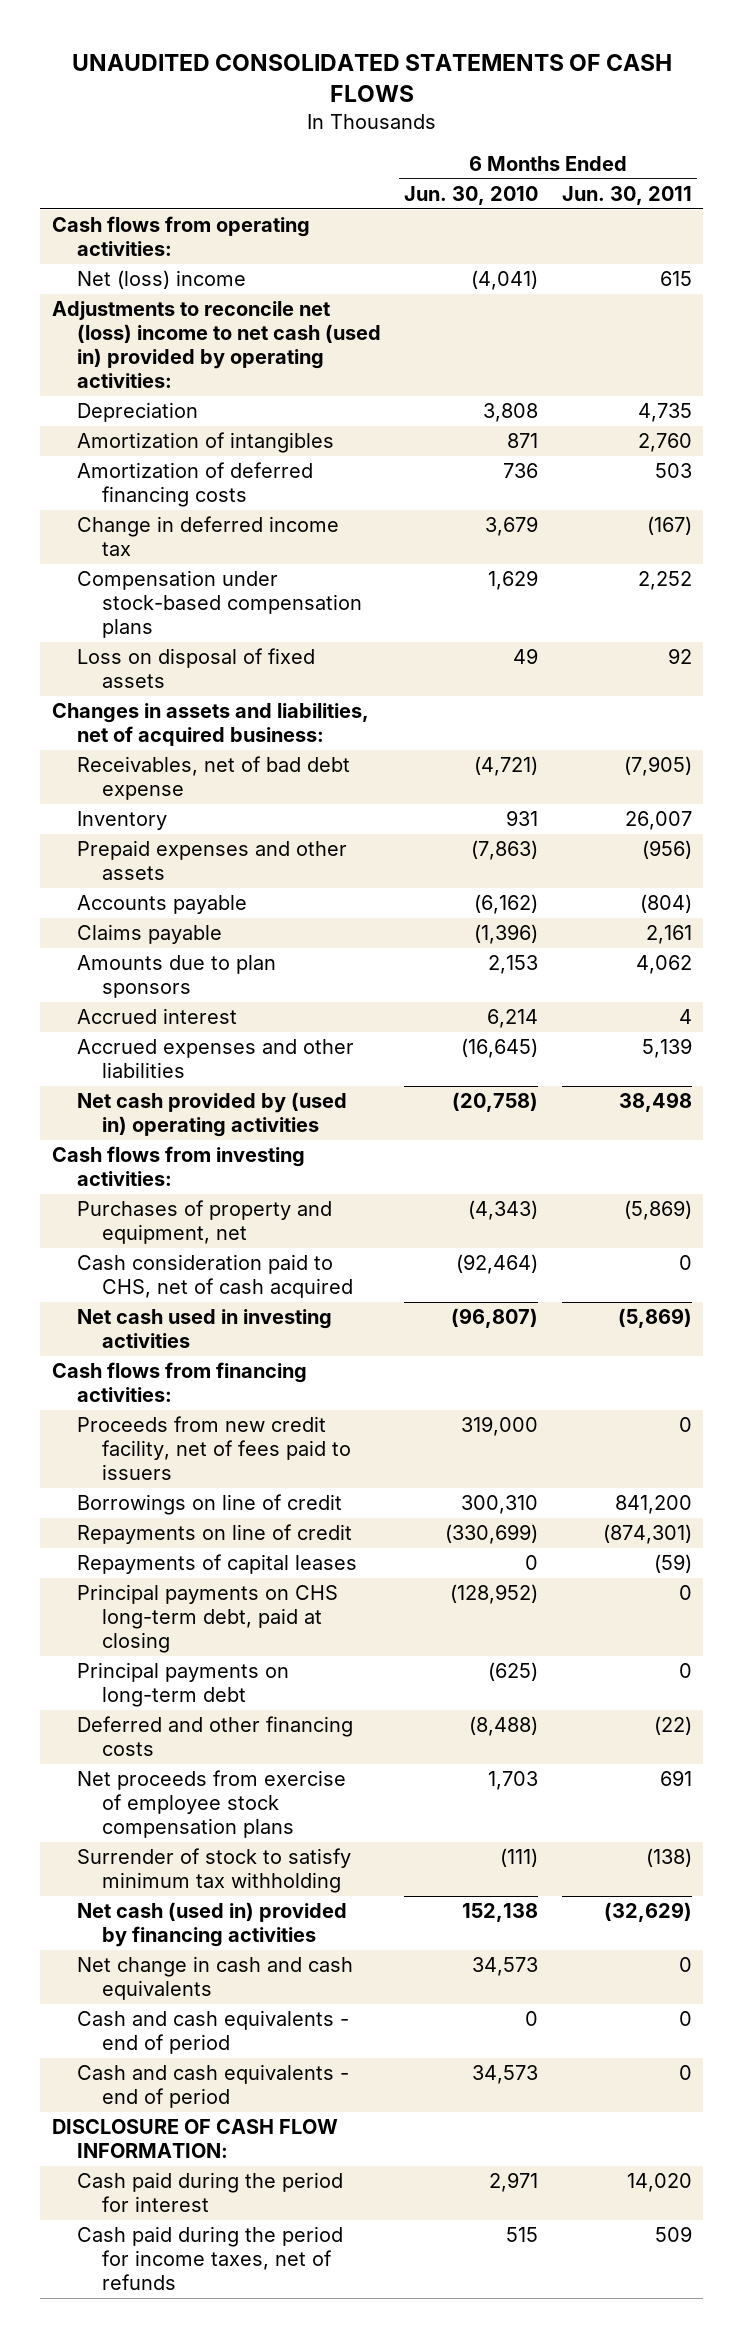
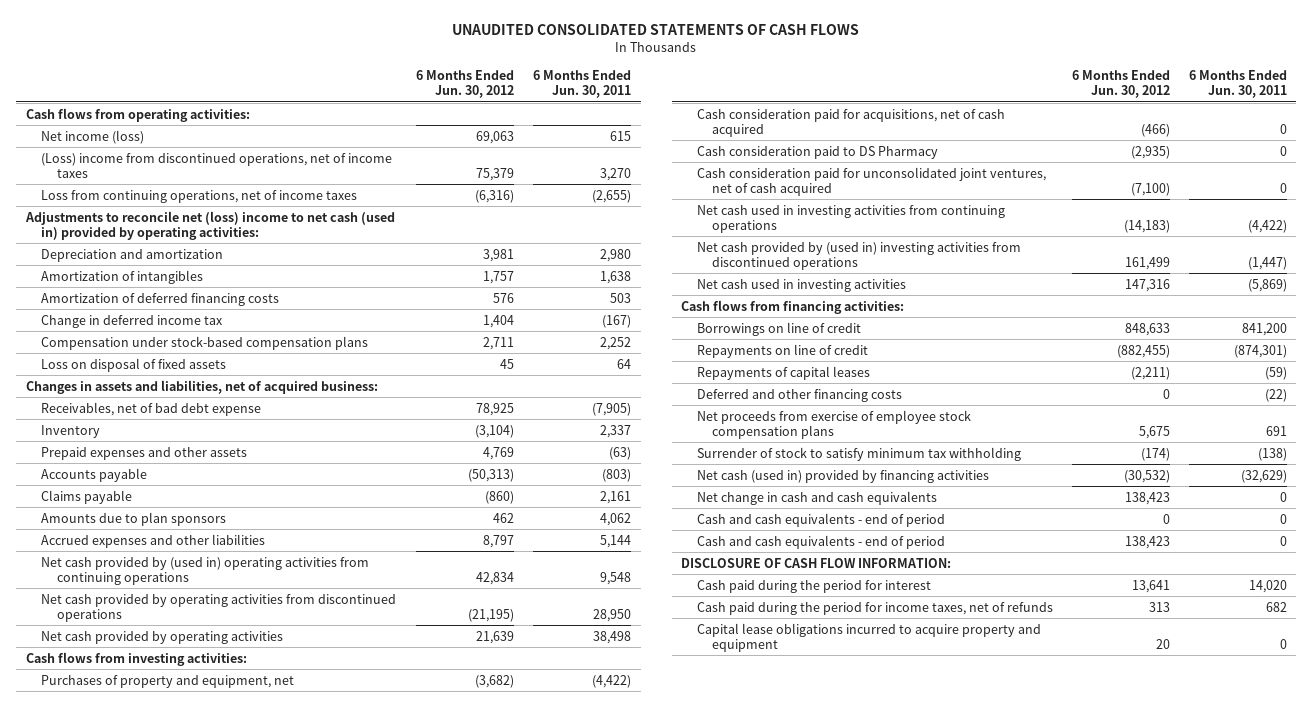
[404,186,539,206] Jun. 30, 2010 -> none
none -> [416,69,515,98] 6 Months Ended Jun. 30, 2012
[77,270,247,290] Net (loss) income -> [41,129,145,144] Net income (loss)
none -> [41,152,393,178] (Loss) income from discontinued operations, net of income taxes
none -> [41,189,358,203] Loss from continuing operations, net of income taxes
[77,402,199,423] Depreciation -> [41,248,224,262] Depreciation and amortization
[637,403,692,423] 4,735 -> [600,248,632,262] 2,980
[637,433,692,453] 2,760 -> [600,270,632,284] 1,638
[667,648,692,665] 92 -> [617,358,632,369] 64
[624,811,692,831] 26,007 -> [600,424,632,438] 2,337
[641,840,692,860] (956) -> [609,446,632,460] (63)
[639,894,692,914] (804) -> [602,468,632,482] (803)
[77,1008,238,1025] Accrued interest -> none
[641,1038,692,1059] 5,139 -> [600,534,632,548] 5,144
none -> [41,556,370,585] Net cash provided by (used in) operating activities from continuing operations
none -> [41,593,397,622] Net cash provided by operating activities from discontinued operations
[77,1092,348,1138] Net cash provided by (used in) operating activities -> [41,630,284,644] Net cash provided by operating activities
[623,1200,692,1221] (5,869) -> [592,674,632,688] (4,422)
[77,1254,354,1299] Cash consideration paid to CHS, net of cash acquired -> [696,108,1005,137] Cash consideration paid for acquisitions, net of cash acquired
none -> [696,145,938,159] Cash consideration paid to DS Pharmacy
none -> [696,166,1046,196] Cash consideration paid for unconsolidated joint ventures, net of cash acquired
none -> [696,204,1005,233] Net cash used in investing activities from continuing operations
none -> [696,241,1021,270] Net cash provided by (used in) investing activities from discontinued operations
[77,1416,352,1481] Proceeds from new credit facility, net of fees paid to issuers -> none
[77,1584,339,1654] Principal payments on CHS long-term debt, paid at closing -> none
[77,1662,290,1708] Principal payments on long-term debt -> none
[654,2226,692,2243] 509 -> [1265,601,1287,612] 682
none -> [696,622,1041,652] Capital lease obligations incurred to acquire property and equipment

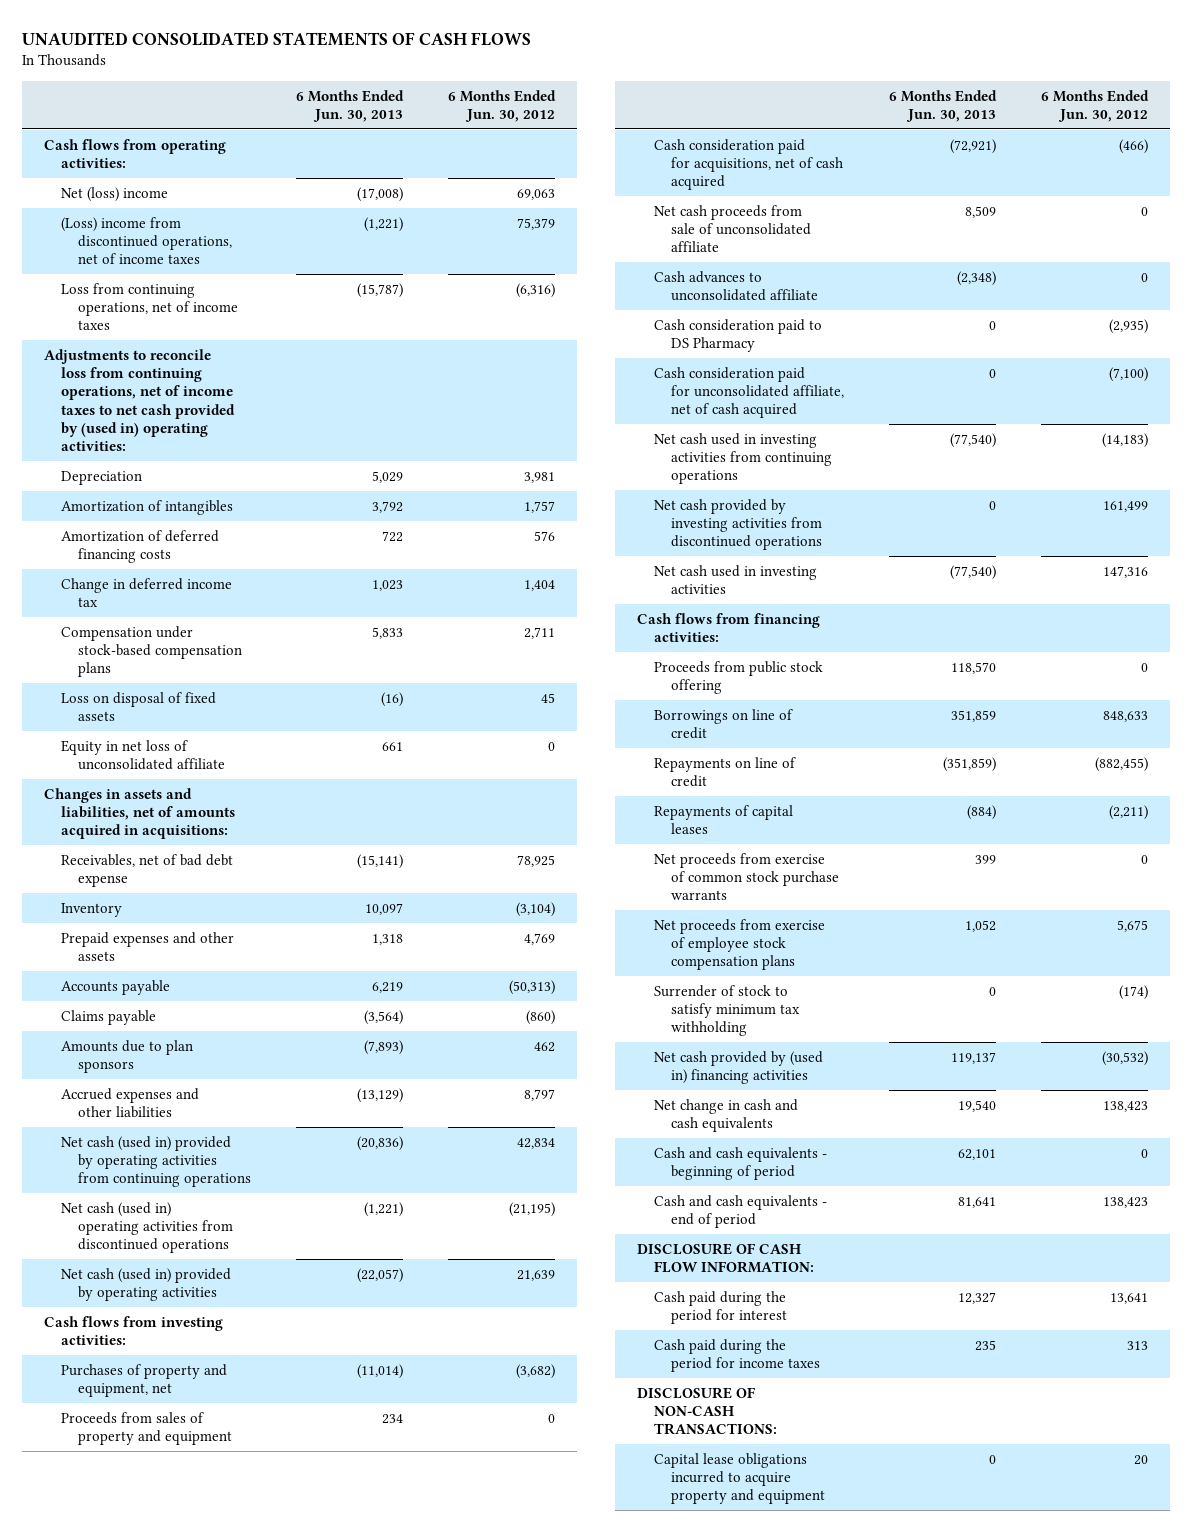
[533,69,632,98] 6 Months Ended Jun. 30, 2011 -> none
none -> [295,89,404,122] 6 Months Ended Jun. 30, 2013
[41,129,145,144] Net income (loss) -> [60,186,168,202] Net (loss) income
[24,210,395,240] Adjustments to reconcile net (loss) income to net cash (used in) provided by operating activities: -> [44,348,235,451] Adjustments to reconcile loss from continuing operations, net of income taxes to net cash provided by (used in) operating activities:
[41,248,224,262] Depreciation and amortization -> [60,470,142,485] Depreciation
none -> [60,739,225,771] Equity in net loss of unconsolidated affiliate
[25,379,378,394] Changes in assets and liabilities, net of acquired business: -> [44,787,235,840] Changes in assets and liabilities, net of amounts acquired in acquisitions:
[41,556,370,585] Net cash provided by (used in) operating activities from continuing operations -> [60,1135,251,1188] Net cash (used in) provided by operating activities from continuing operations
[41,593,397,622] Net cash provided by operating activities from discontinued operations -> [60,1201,233,1254] Net cash (used in) operating activities from discontinued operations
[41,630,284,644] Net cash provided by operating activities -> [60,1267,231,1302] Net cash (used in) provided by operating activities
none -> [60,1411,232,1446] Proceeds from sales of property and equipment
none -> [654,204,811,253] Net cash proceeds from sale of unconsolidated affiliate
none -> [654,270,818,302] Cash advances to unconsolidated affiliate
[696,166,1046,196] Cash consideration paid for unconsolidated joint ventures, net of cash acquired -> [654,366,844,419] Cash consideration paid for unconsolidated affiliate, net of cash acquired
[696,241,1021,270] Net cash provided by (used in) investing activities from discontinued operations -> [654,498,822,551] Net cash provided by investing activities from discontinued operations
none -> [654,660,824,695] Proceeds from public stock offering
[696,388,902,402] Deferred and other financing costs -> none
none -> [654,852,839,901] Net proceeds from exercise of common stock purchase warrants
[696,469,989,483] Net cash (used in) provided by financing activities -> [654,1050,824,1085] Net cash provided by (used in) financing activities
[696,512,945,527] Cash and cash equivalents - end of period -> [654,1146,828,1181] Cash and cash equivalents - beginning of period
[696,601,1053,615] Cash paid during the period for income taxes, net of refunds -> [654,1338,820,1373] Cash paid during the period for income taxes
none -> [637,1386,778,1436] DISCLOSURE OF NON-CASH TRANSACTIONS:

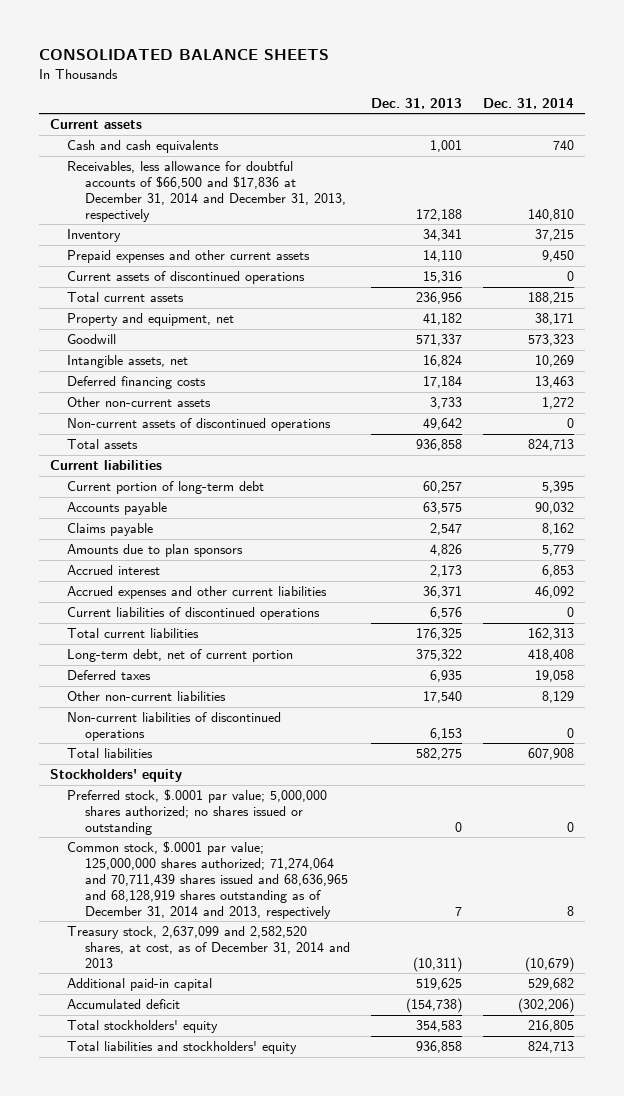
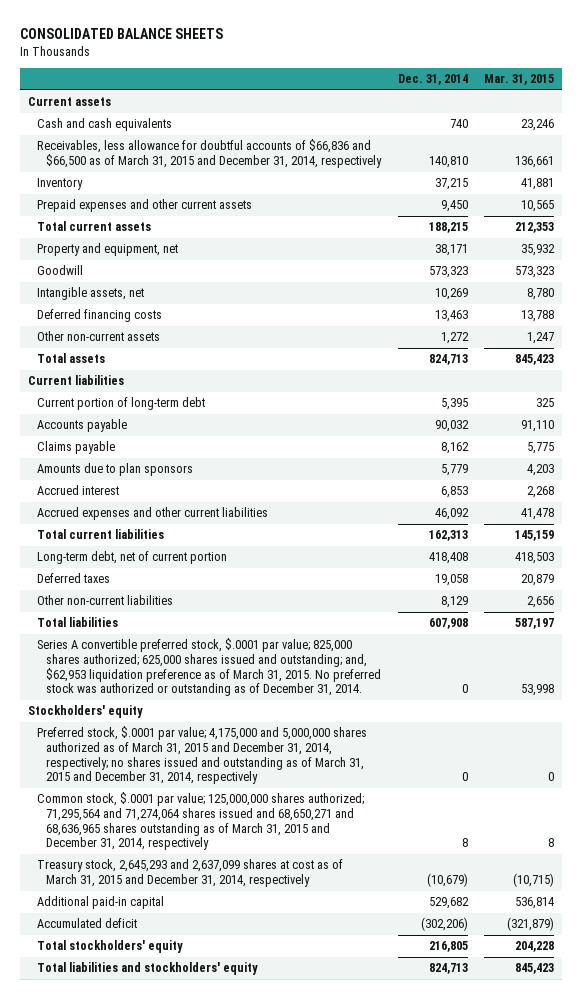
[371,97,463,109] Dec. 31, 2013 -> none
none -> [484,74,555,86] Mar. 31, 2015
[67,161,347,222] Receivables, less allowance for doubtful accounts of $66,500 and $17,836 at December 31, 2014 and December 31, 2013, respectively -> [37,139,383,169] Receivables, less allowance for doubtful accounts of $66,836 and $66,500 as of March 31, 2015 and December 31, 2014, respectively
[67,271,306,285] Current assets of discontinued operations -> none
[67,418,332,432] Non-current assets of discontinued operations -> none
[67,607,321,621] Current liabilities of discontinued operations -> none
[67,712,282,742] Non-current liabilities of discontinued operations -> none
none -> [37,638,382,697] Series A convertible preferred stock, $.0001 par value; 825,000 shares authorized; 625,000 shares issued and outstanding; and, $62,953 liquidation preference as of March 31, 2015. No preferred stock was authorized or outstanding as of December 31, 2014.
[67,789,328,835] Preferred stock, $.0001 par value; 5,000,000 shares authorized; no shares issued or outstanding -> [37,726,368,785] Preferred stock, $.0001 par value; 4,175,000 and 5,000,000 shares authorized as of March 31, 2015 and December 31, 2014, respectively; no shares issued and outstanding as of March 31, 2015 and December 31, 2014, respectively
[67,841,349,919] Common stock, $.0001 par value; 125,000,000 shares authorized; 71,274,064 and 70,711,439 shares issued and 68,636,965 and 68,128,919 shares outstanding as of December 31, 2014 and 2013, respectively -> [37,792,365,851] Common stock, $.0001 par value; 125,000,000 shares authorized; 71,295,564 and 71,274,064 shares issued and 68,650,271 and 68,636,965 shares outstanding as of March 31, 2015 and December 31, 2014, respectively
[67,926,351,968] Treasury stock, 2,637,099 and 2,582,520 shares, at cost, as of December 31, 2014 and 2013 -> [37,859,344,888] Treasury stock, 2,645,293 and 2,637,099 shares at cost as of March 31, 2015 and December 31, 2014, respectively

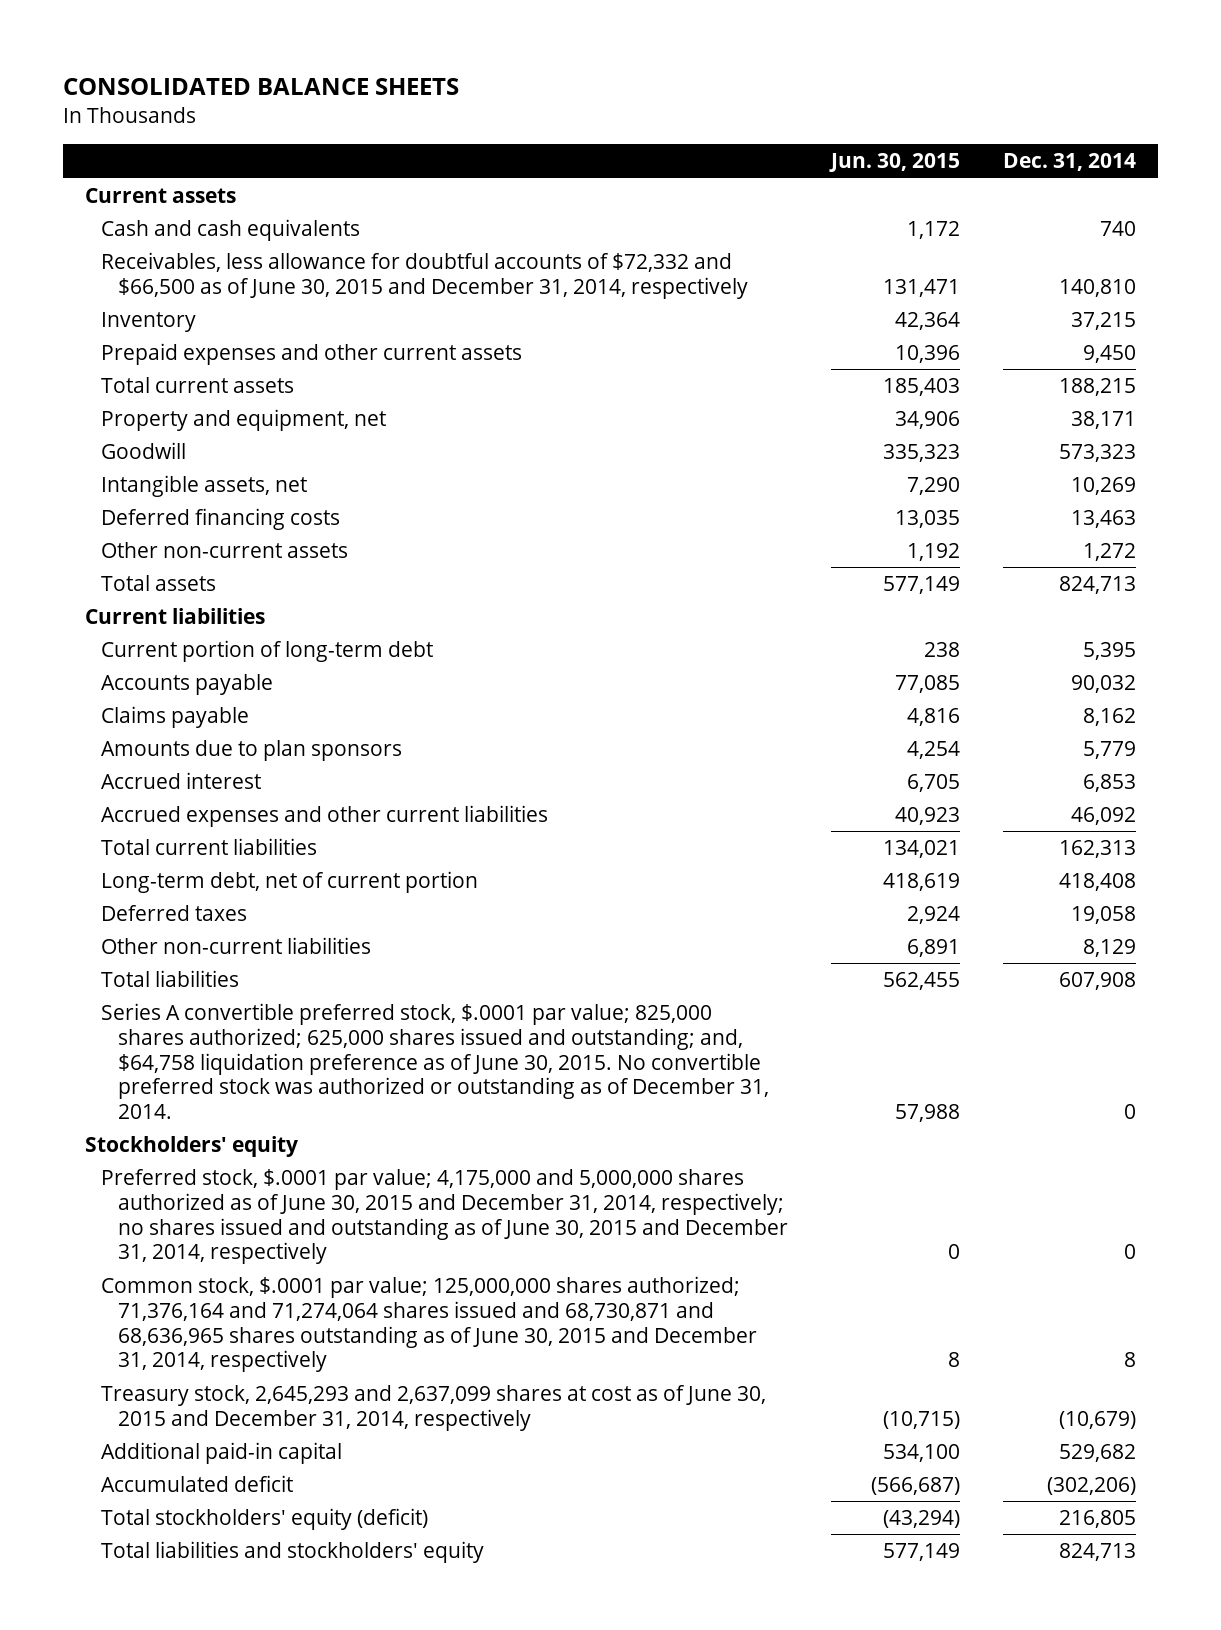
[484,74,555,86] Mar. 31, 2015 -> none
none -> [829,153,961,173] Jun. 30, 2015
[37,139,383,169] Receivables, less allowance for doubtful accounts of $66,836 and $66,500 as of March 31, 2015 and December 31, 2014, respectively -> [101,252,748,299] Receivables, less allowance for doubtful accounts of $72,332 and $66,500 as of June 30, 2015 and December 31, 2014, respectively
[37,638,382,697] Series A convertible preferred stock, $.0001 par value; 825,000 shares authorized; 625,000 shares issued and outstanding; and, $62,953 liquidation preference as of March 31, 2015. No preferred stock was authorized or outstanding as of December 31, 2014. -> [101,1003,769,1119] Series A convertible preferred stock, $.0001 par value; 825,000 shares authorized; 625,000 shares issued and outstanding; and, $64,758 liquidation preference as of June 30, 2015. No convertible preferred stock was authorized or outstanding as of December 31, 2014.
[37,726,368,785] Preferred stock, $.0001 par value; 4,175,000 and 5,000,000 shares authorized as of March 31, 2015 and December 31, 2014, respectively; no shares issued and outstanding as of March 31, 2015 and December 31, 2014, respectively -> [101,1169,788,1265] Preferred stock, $.0001 par value; 4,175,000 and 5,000,000 shares authorized as of June 30, 2015 and December 31, 2014, respectively; no shares issued and outstanding as of June 30, 2015 and December 31, 2014, respectively
[37,792,365,851] Common stock, $.0001 par value; 125,000,000 shares authorized; 71,295,564 and 71,274,064 shares issued and 68,650,271 and 68,636,965 shares outstanding as of March 31, 2015 and December 31, 2014, respectively -> [101,1276,757,1373] Common stock, $.0001 par value; 125,000,000 shares authorized; 71,376,164 and 71,274,064 shares issued and 68,730,871 and 68,636,965 shares outstanding as of June 30, 2015 and December 31, 2014, respectively
[37,859,344,888] Treasury stock, 2,645,293 and 2,637,099 shares at cost as of March 31, 2015 and December 31, 2014, respectively -> [101,1385,767,1431] Treasury stock, 2,645,293 and 2,637,099 shares at cost as of June 30, 2015 and December 31, 2014, respectively
[37,940,184,954] Total stockholders' equity -> [101,1508,429,1531] Total stockholders' equity (deficit)

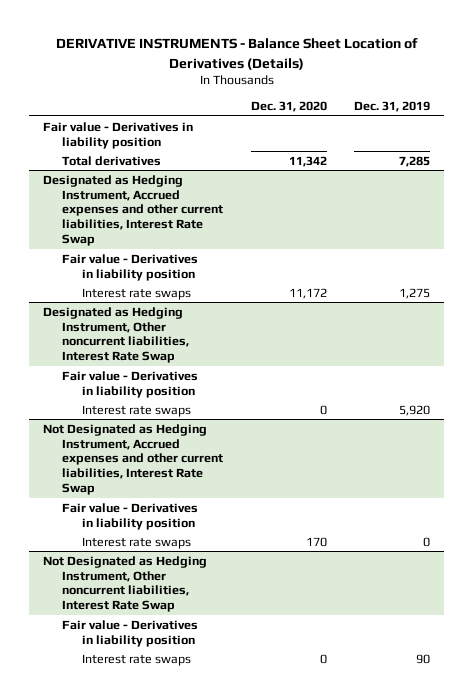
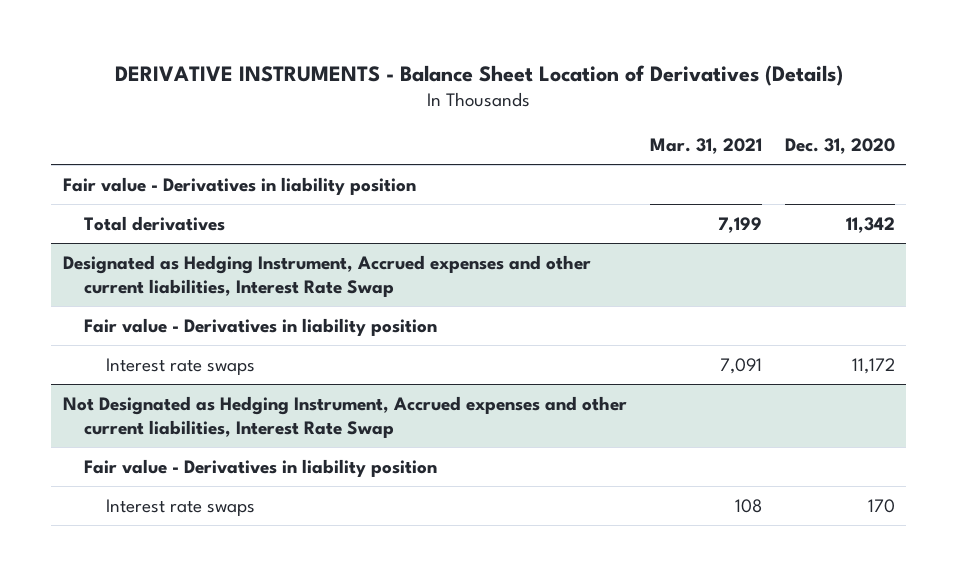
[354,101,431,113] Dec. 31, 2019 -> none
none -> [649,138,762,155] Mar. 31, 2021
[43,306,190,364] Designated as Hedging Instrument, Other noncurrent liabilities, Interest Rate Swap -> none
[62,370,199,398] Fair value - Derivatives in liability position -> none
[81,404,191,417] Interest rate swaps -> none
[43,555,208,613] Not Designated as Hedging Instrument, Other noncurrent liabilities, Interest Rate Swap -> none
[62,619,199,647] Fair value - Derivatives in liability position -> none
[81,653,191,666] Interest rate swaps -> none

